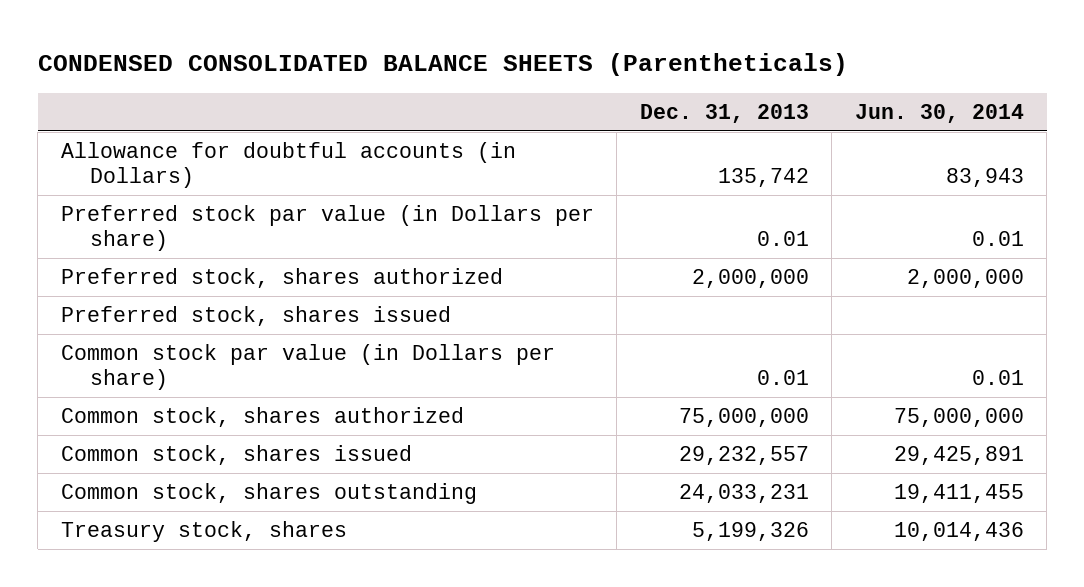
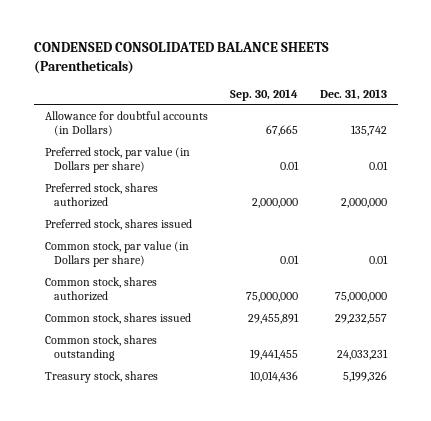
[854,103,1024,123] Jun. 30, 2014 -> none
none -> [229,88,298,101] Sep. 30, 2014
[60,205,594,251] Preferred stock par value (in Dollars per share) -> [44,146,190,174] Preferred stock, par value (in Dollars per share)
[60,344,555,390] Common stock par value (in Dollars per share) -> [44,240,189,268] Common stock, par value (in Dollars per share)

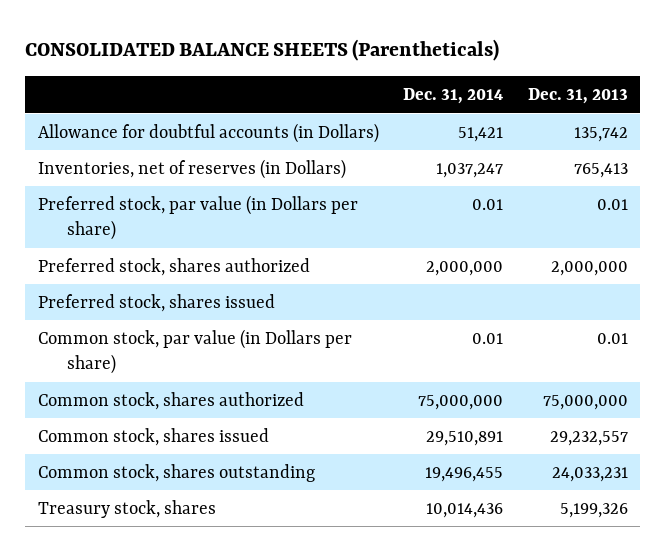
[33,42,329,75] CONDENSED CONSOLIDATED BALANCE SHEETS (Parentheticals) -> [25,39,500,62] CONSOLIDATED BALANCE SHEETS (Parentheticals)
[229,88,298,101] Sep. 30, 2014 -> none
none -> [403,88,504,105] Dec. 31, 2014
none -> [37,158,346,179] Inventories, net of reserves (in Dollars)

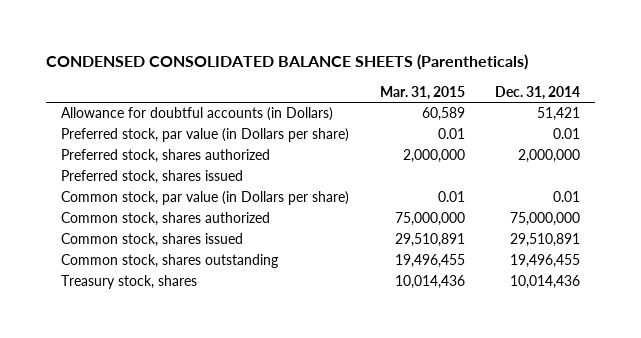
[25,39,500,62] CONSOLIDATED BALANCE SHEETS (Parentheticals) -> [46,54,529,71] CONDENSED CONSOLIDATED BALANCE SHEETS (Parentheticals)
[527,88,628,105] Dec. 31, 2013 -> none
none -> [379,85,465,100] Mar. 31, 2015
[37,158,346,179] Inventories, net of reserves (in Dollars) -> none

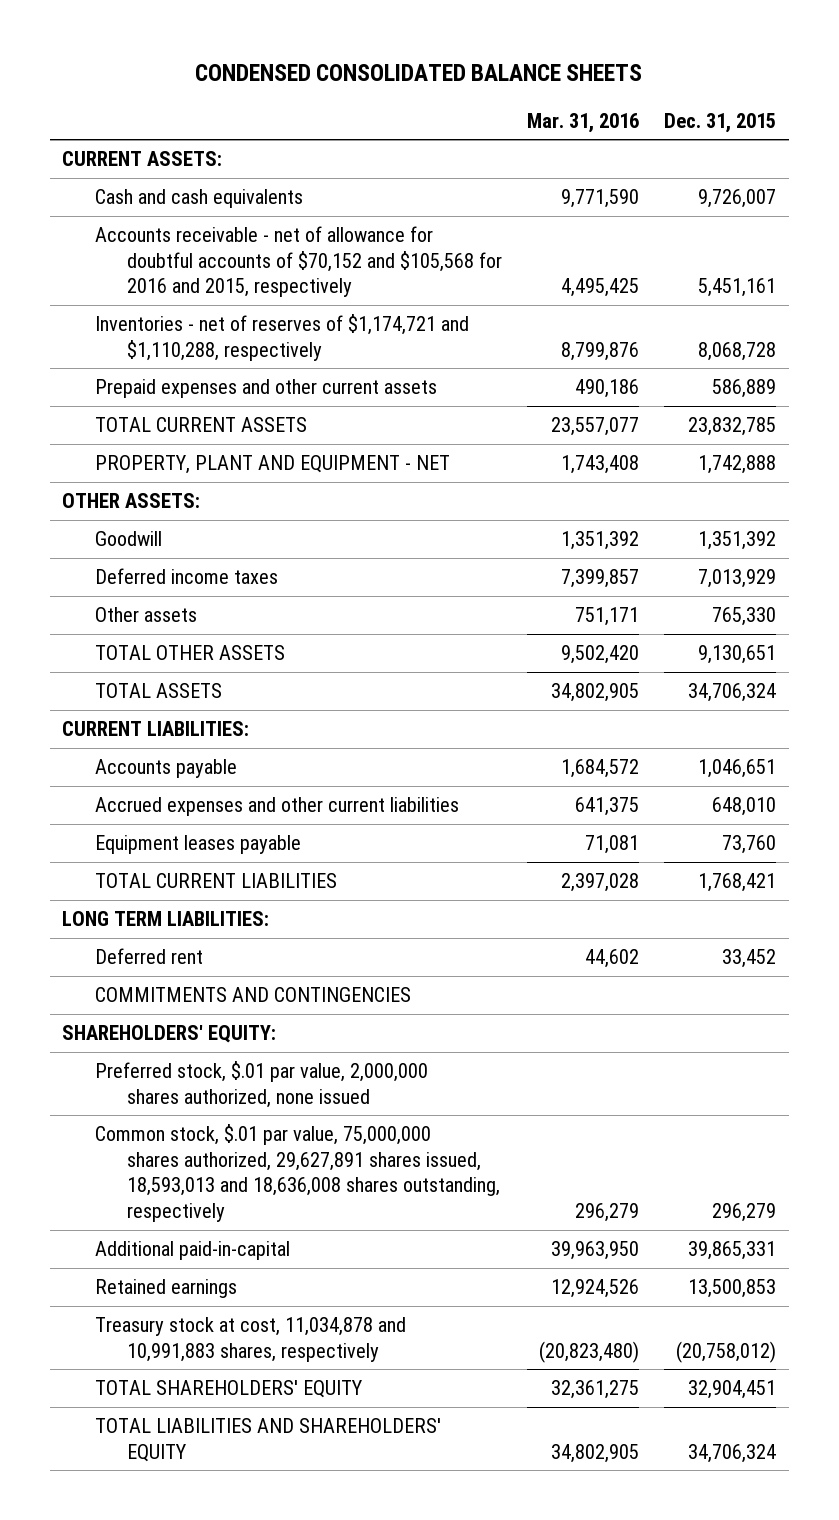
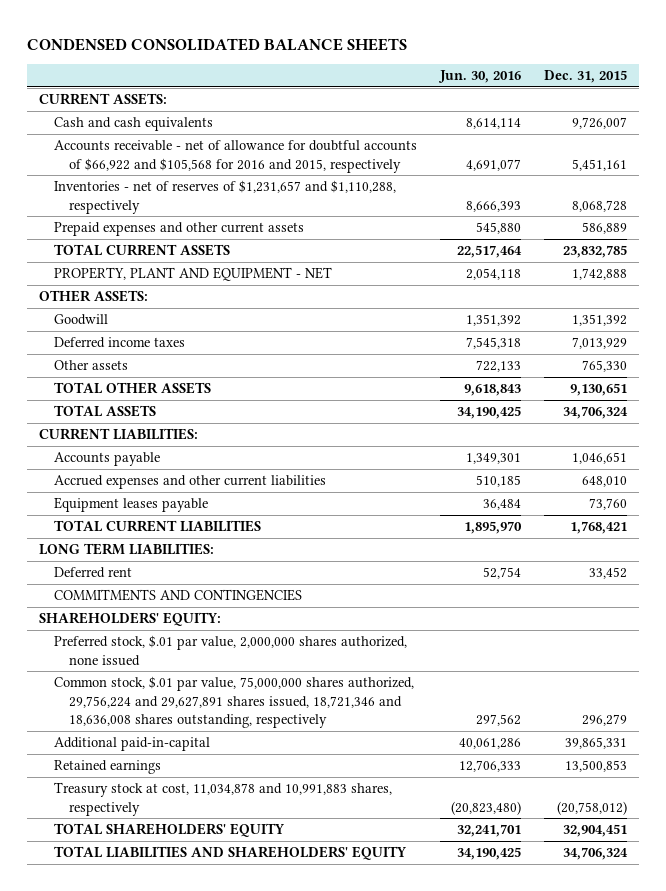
[526,112,639,133] Mar. 31, 2016 -> none
none -> [438,70,522,84] Jun. 30, 2016
[94,226,502,298] Accounts receivable - net of allowance for doubtful accounts of $70,152 and $105,568 for 2016 and 2015, respectively -> [53,139,417,173] Accounts receivable - net of allowance for doubtful accounts of $66,922 and $105,568 for 2016 and 2015, respectively
[94,314,469,361] Inventories - net of reserves of $1,174,721 and $1,110,288, respectively -> [53,179,396,214] Inventories - net of reserves of $1,231,657 and $1,110,288, respectively
[94,1124,500,1222] Common stock, $.01 par value, 75,000,000 shares authorized, 29,627,891 shares issued, 18,593,013 and 18,636,008 shares outstanding, respectively -> [53,675,414,729] Common stock, $.01 par value, 75,000,000 shares authorized, 29,756,224 and 29,627,891 shares issued, 18,721,346 and 18,636,008 shares outstanding, respectively

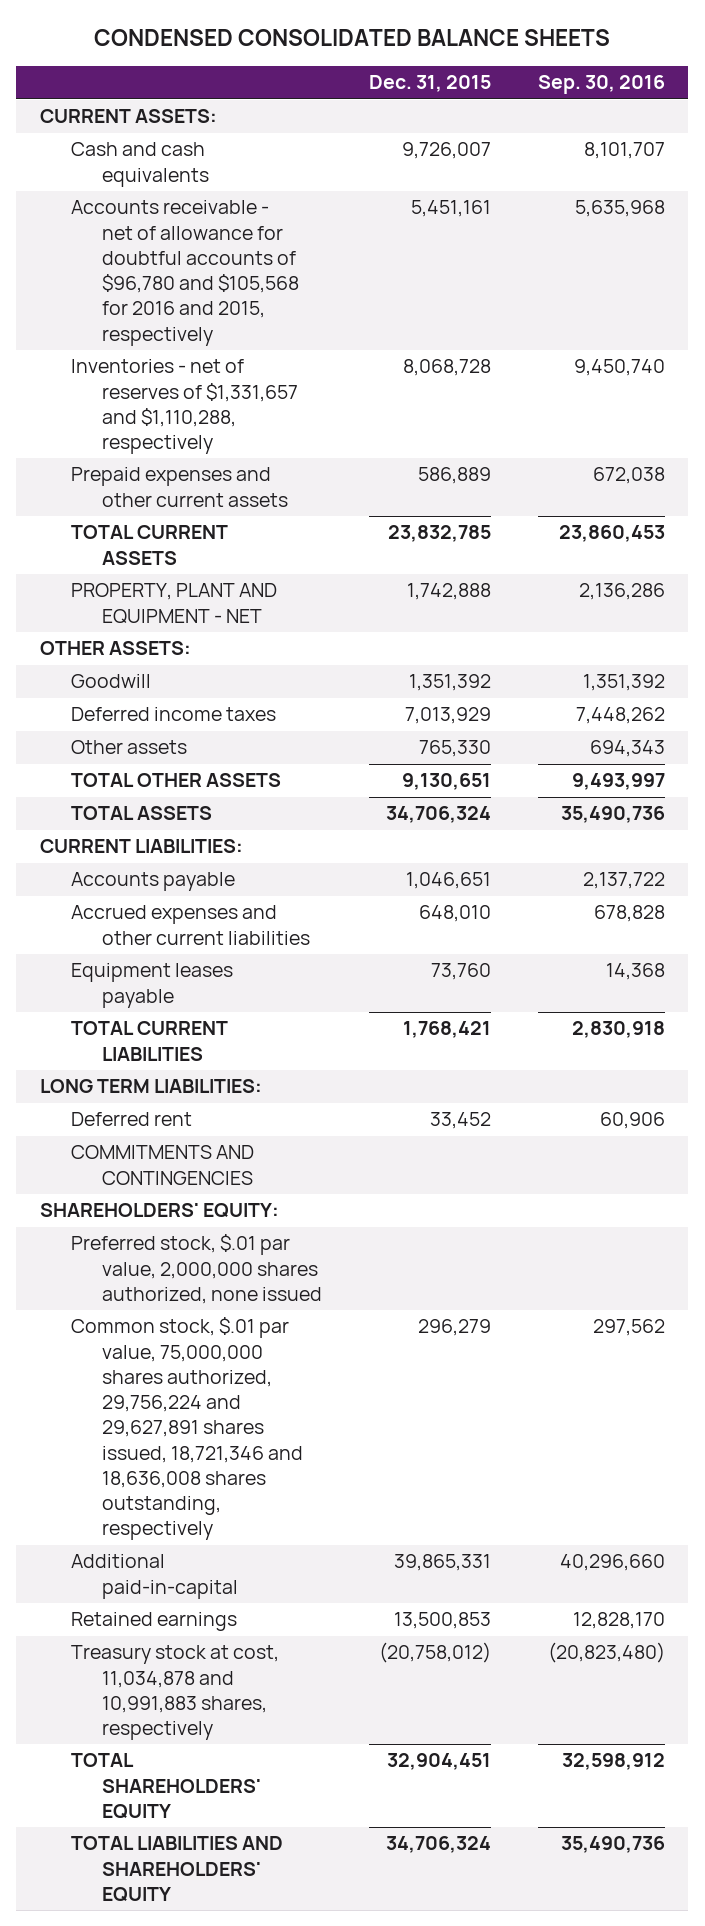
[438,70,522,84] Jun. 30, 2016 -> none
none -> [537,75,665,95] Sep. 30, 2016
[53,139,417,173] Accounts receivable - net of allowance for doubtful accounts of $66,922 and $105,568 for 2016 and 2015, respectively -> [70,200,299,346] Accounts receivable - net of allowance for doubtful accounts of $96,780 and $105,568 for 2016 and 2015, respectively
[53,179,396,214] Inventories - net of reserves of $1,231,657 and $1,110,288, respectively -> [70,359,298,455] Inventories - net of reserves of $1,331,657 and $1,110,288, respectively

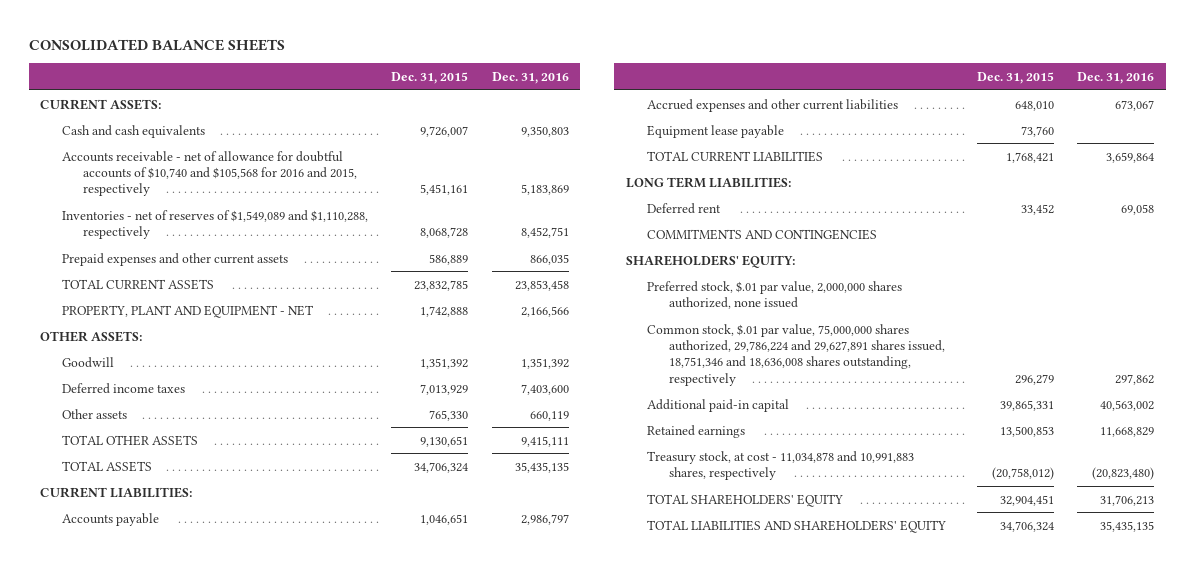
[94,29,611,47] CONDENSED CONSOLIDATED BALANCE SHEETS -> [28,38,285,51] CONSOLIDATED BALANCE SHEETS
[537,75,665,95] Sep. 30, 2016 -> none
none -> [491,72,569,85] Dec. 31, 2016
[70,200,299,346] Accounts receivable - net of allowance for doubtful accounts of $96,780 and $105,568 for 2016 and 2015, respectively -> [61,150,357,197] Accounts receivable - net of allowance for doubtful accounts of $10,740 and $105,568 for 2016 and 2015, respectively
[70,359,298,455] Inventories - net of reserves of $1,331,657 and $1,110,288, respectively -> [61,209,368,239] Inventories - net of reserves of $1,549,089 and $1,110,288, respectively
[70,963,233,1008] Equipment leases payable -> [647,124,785,138] Equipment lease payable
[70,1317,303,1541] Common stock, $.01 par value, 75,000,000 shares authorized, 29,756,224 and 29,627,891 shares issued, 18,721,346 and 18,636,008 shares outstanding, respectively -> [647,323,945,386] Common stock, $.01 par value, 75,000,000 shares authorized, 29,786,224 and 29,627,891 shares issued, 18,751,346 and 18,636,008 shares outstanding, respectively
[70,1554,238,1599] Additional paid-in-capital -> [647,398,790,412] Additional paid-in capital
[70,1645,279,1741] Treasury stock at cost, 11,034,878 and 10,991,883 shares, respectively -> [647,450,915,480] Treasury stock, at cost - 11,034,878 and 10,991,883 shares, respectively

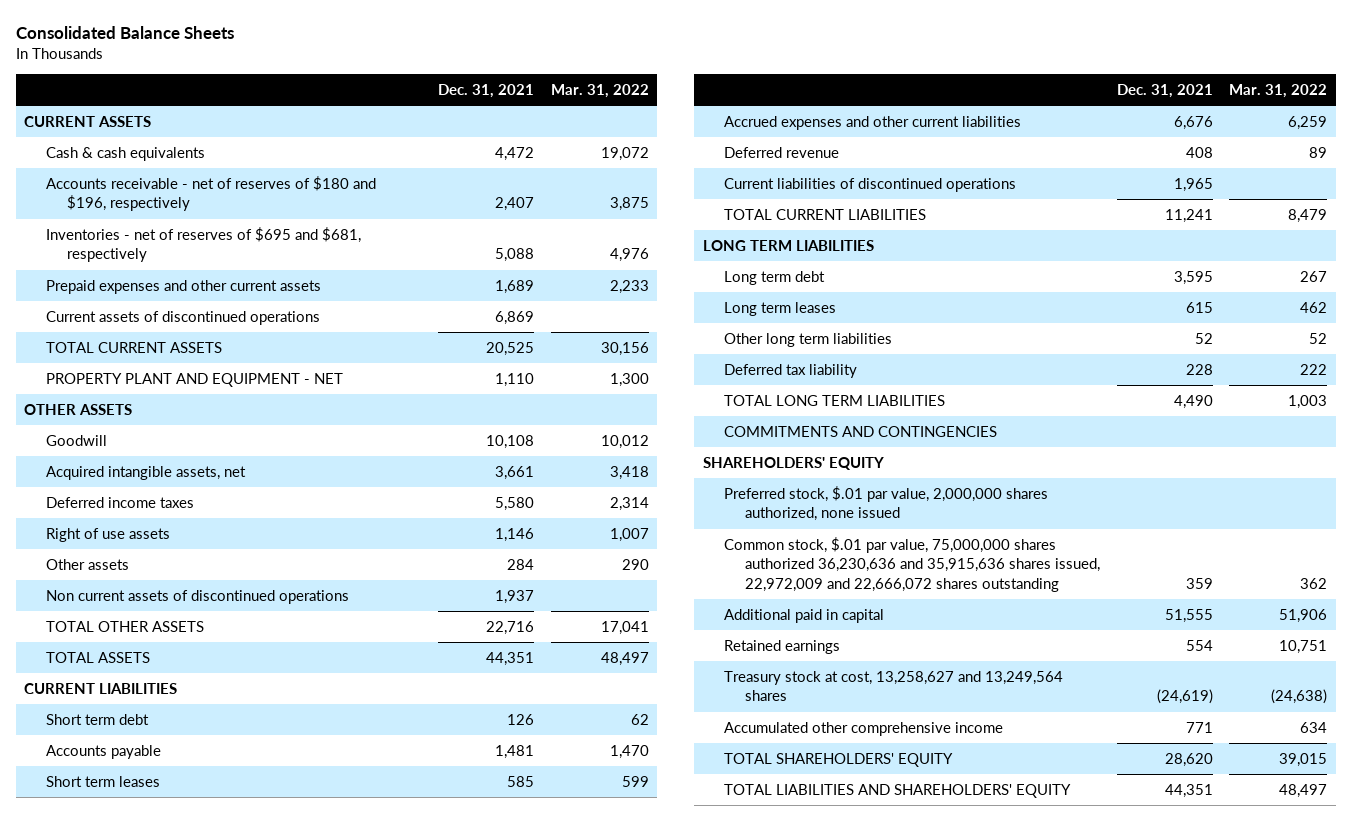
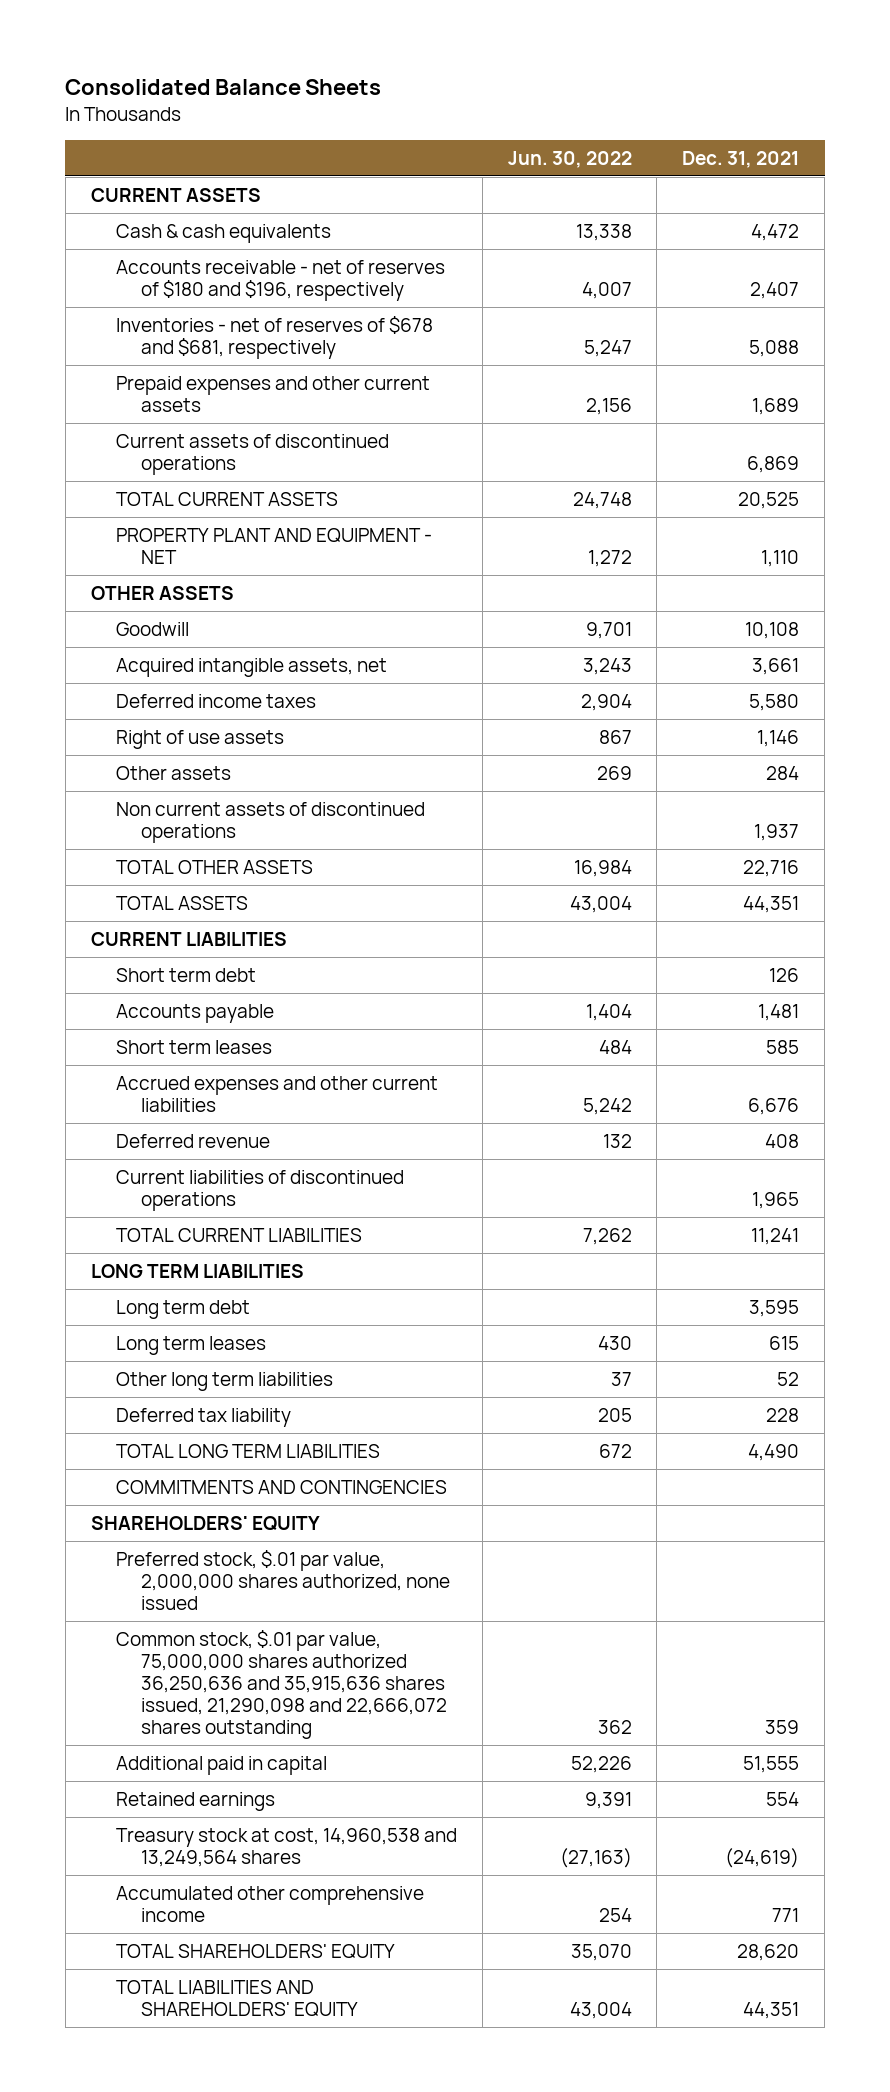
[550,84,649,99] Mar. 31, 2022 -> none
none -> [507,150,632,168] Jun. 30, 2022
[45,227,361,263] Inventories - net of reserves of $695 and $681, respectively -> [115,315,433,359] Inventories - net of reserves of $678 and $681, respectively
[724,537,1101,592] Common stock, $.01 par value, 75,000,000 shares authorized 36,230,636 and 35,915,636 shares issued, 22,972,009 and 22,666,072 shares outstanding -> [115,1629,447,1740] Common stock, $.01 par value, 75,000,000 shares authorized 36,250,636 and 35,915,636 shares issued, 21,290,098 and 22,666,072 shares outstanding
[724,671,1064,702] Treasury stock at cost, 13,258,627 and 13,249,564 shares -> [115,1827,457,1867] Treasury stock at cost, 14,960,538 and 13,249,564 shares

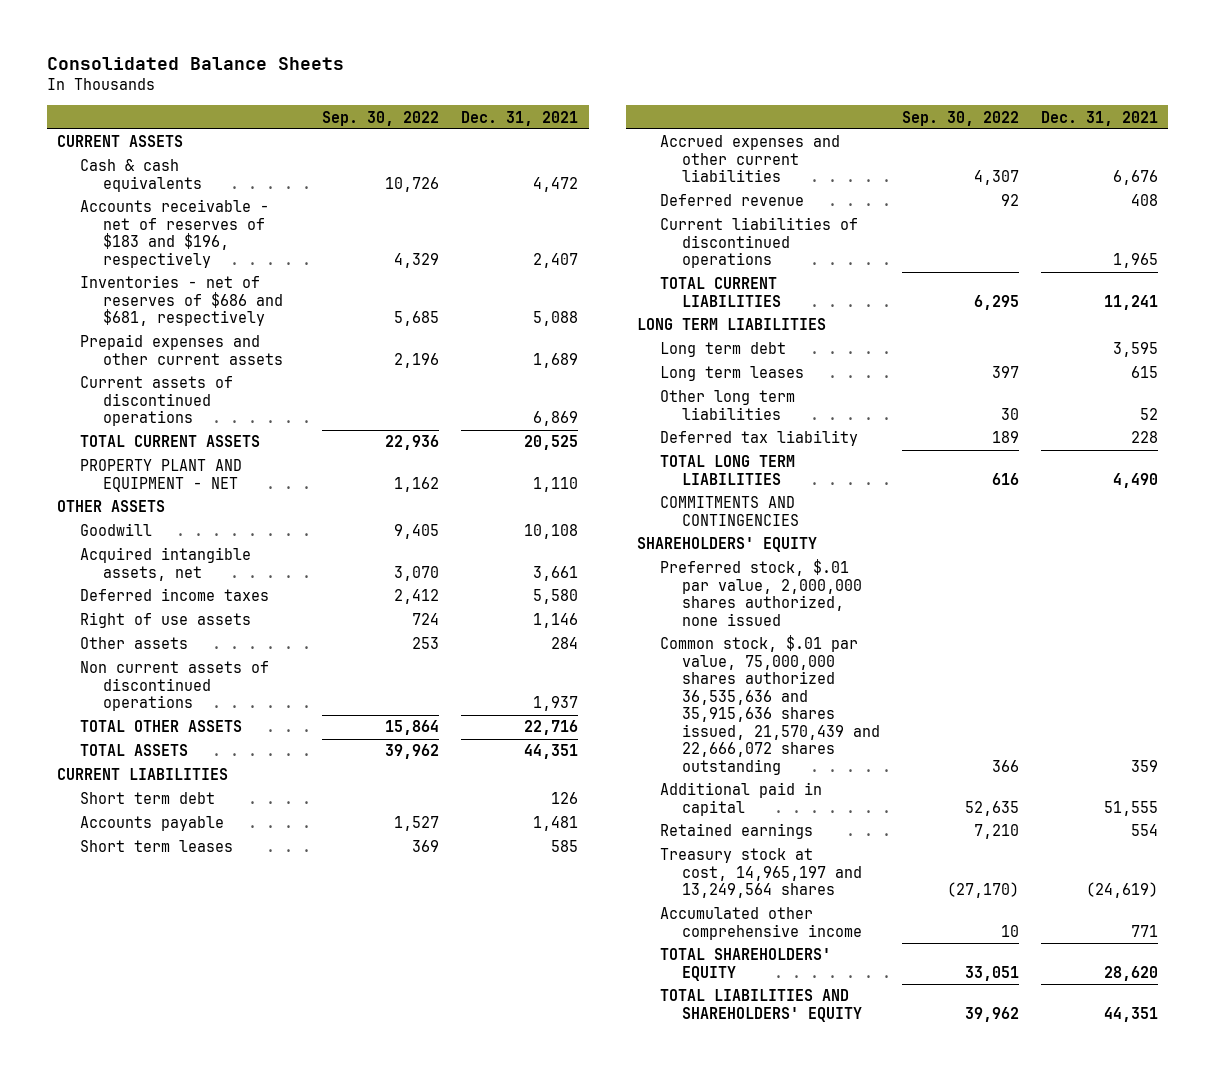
[507,150,632,168] Jun. 30, 2022 -> none
none -> [322,110,440,126] Sep. 30, 2022
[115,259,445,301] Accounts receivable - net of reserves of $180 and $196, respectively -> [79,199,269,268] Accounts receivable - net of reserves of $183 and $196, respectively
[115,315,433,359] Inventories - net of reserves of $678 and $681, respectively -> [79,275,283,327] Inventories - net of reserves of $686 and $681, respectively
[115,1629,447,1740] Common stock, $.01 par value, 75,000,000 shares authorized 36,250,636 and 35,915,636 shares issued, 21,290,098 and 22,666,072 shares outstanding -> [659,635,881,776] Common stock, $.01 par value, 75,000,000 shares authorized 36,535,636 and 35,915,636 shares issued, 21,570,439 and 22,666,072 shares outstanding
[115,1827,457,1867] Treasury stock at cost, 14,960,538 and 13,249,564 shares -> [659,848,863,899] Treasury stock at cost, 14,965,197 and 13,249,564 shares

